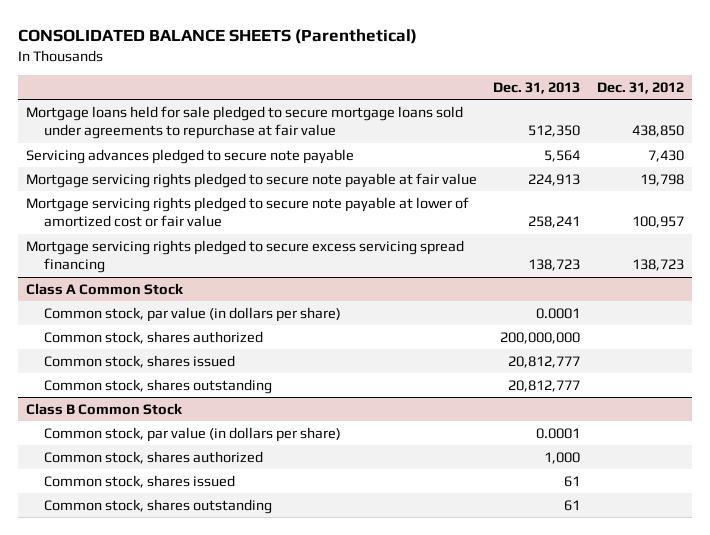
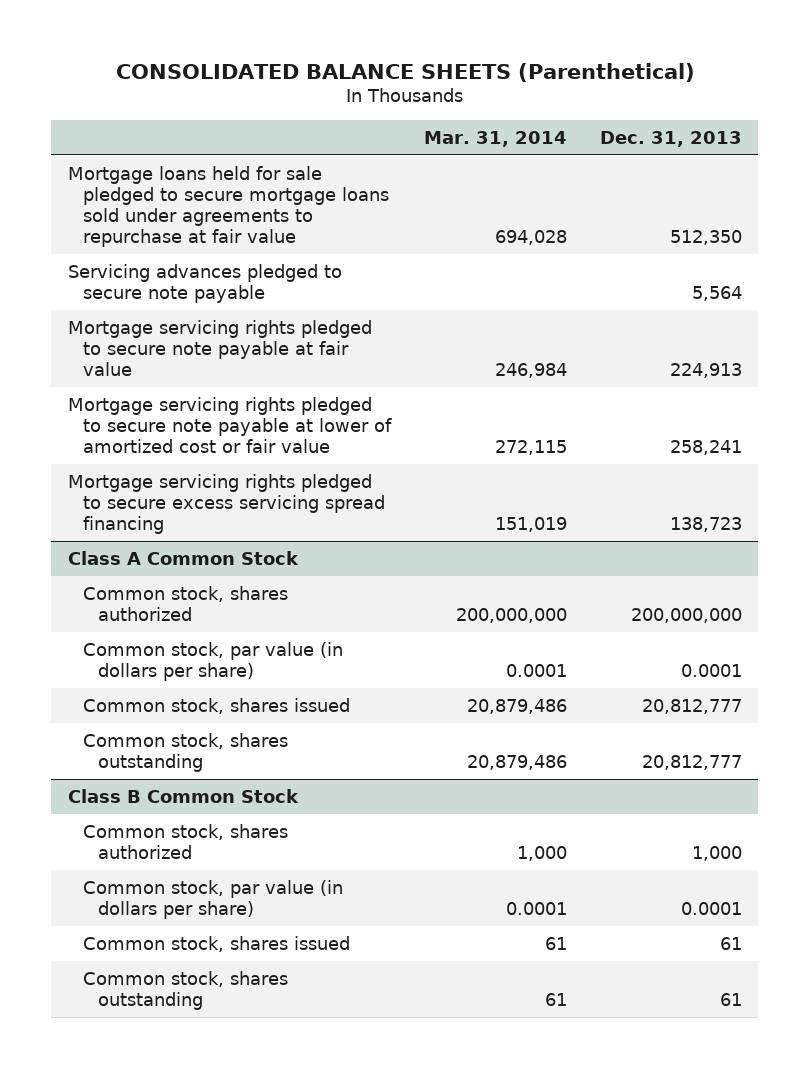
[596,82,684,95] Dec. 31, 2012 -> none
none -> [423,130,567,147] Mar. 31, 2014
[44,306,342,322] Common stock, par value (in dollars per share) -> [82,641,343,681] Common stock, par value (in dollars per share)
[44,426,342,442] Common stock, par value (in dollars per share) -> [82,879,343,919] Common stock, par value (in dollars per share)

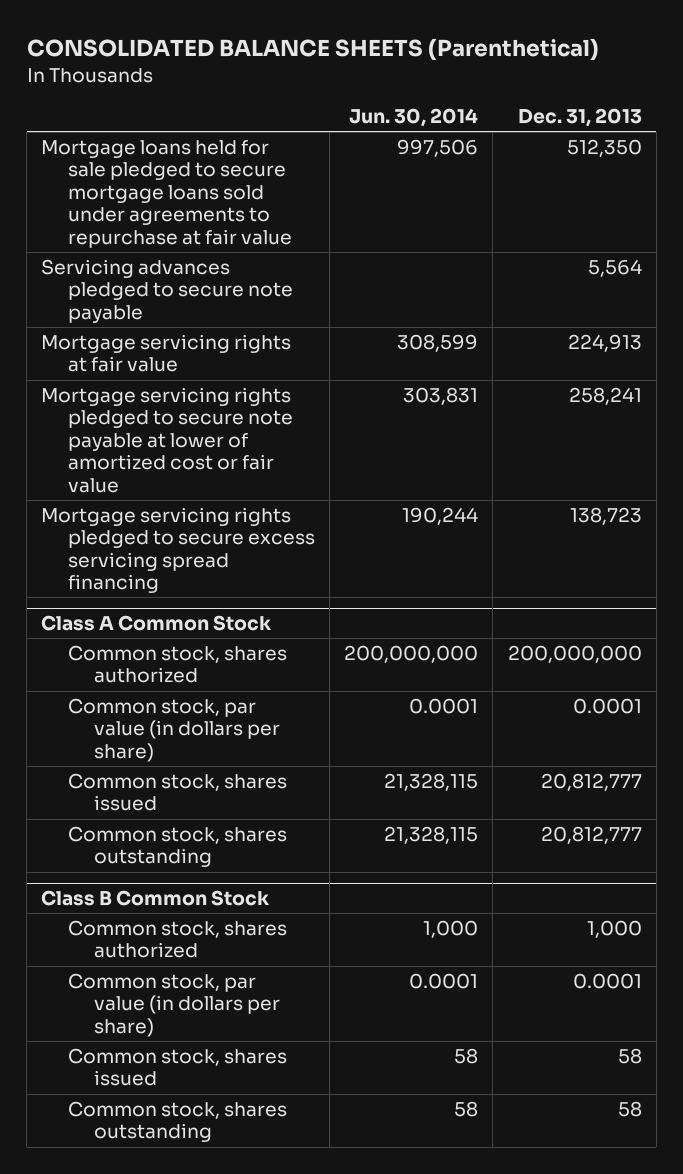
[423,130,567,147] Mar. 31, 2014 -> none
none -> [349,108,479,128] Jun. 30, 2014
[67,319,372,376] Mortgage servicing rights pledged to secure note payable at fair value -> [41,334,292,373] Mortgage servicing rights at fair value
[719,936,742,950] 61 -> [617,1048,642,1065] 58
[719,992,742,1006] 61 -> [617,1101,642,1118] 58

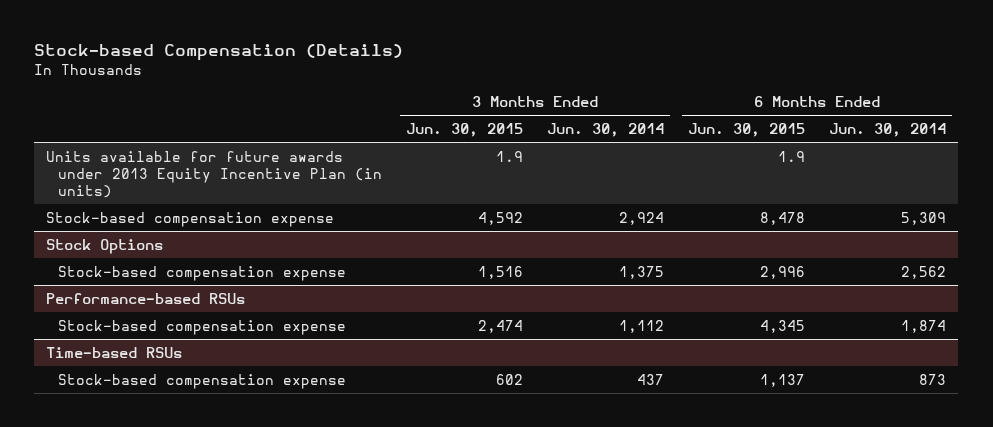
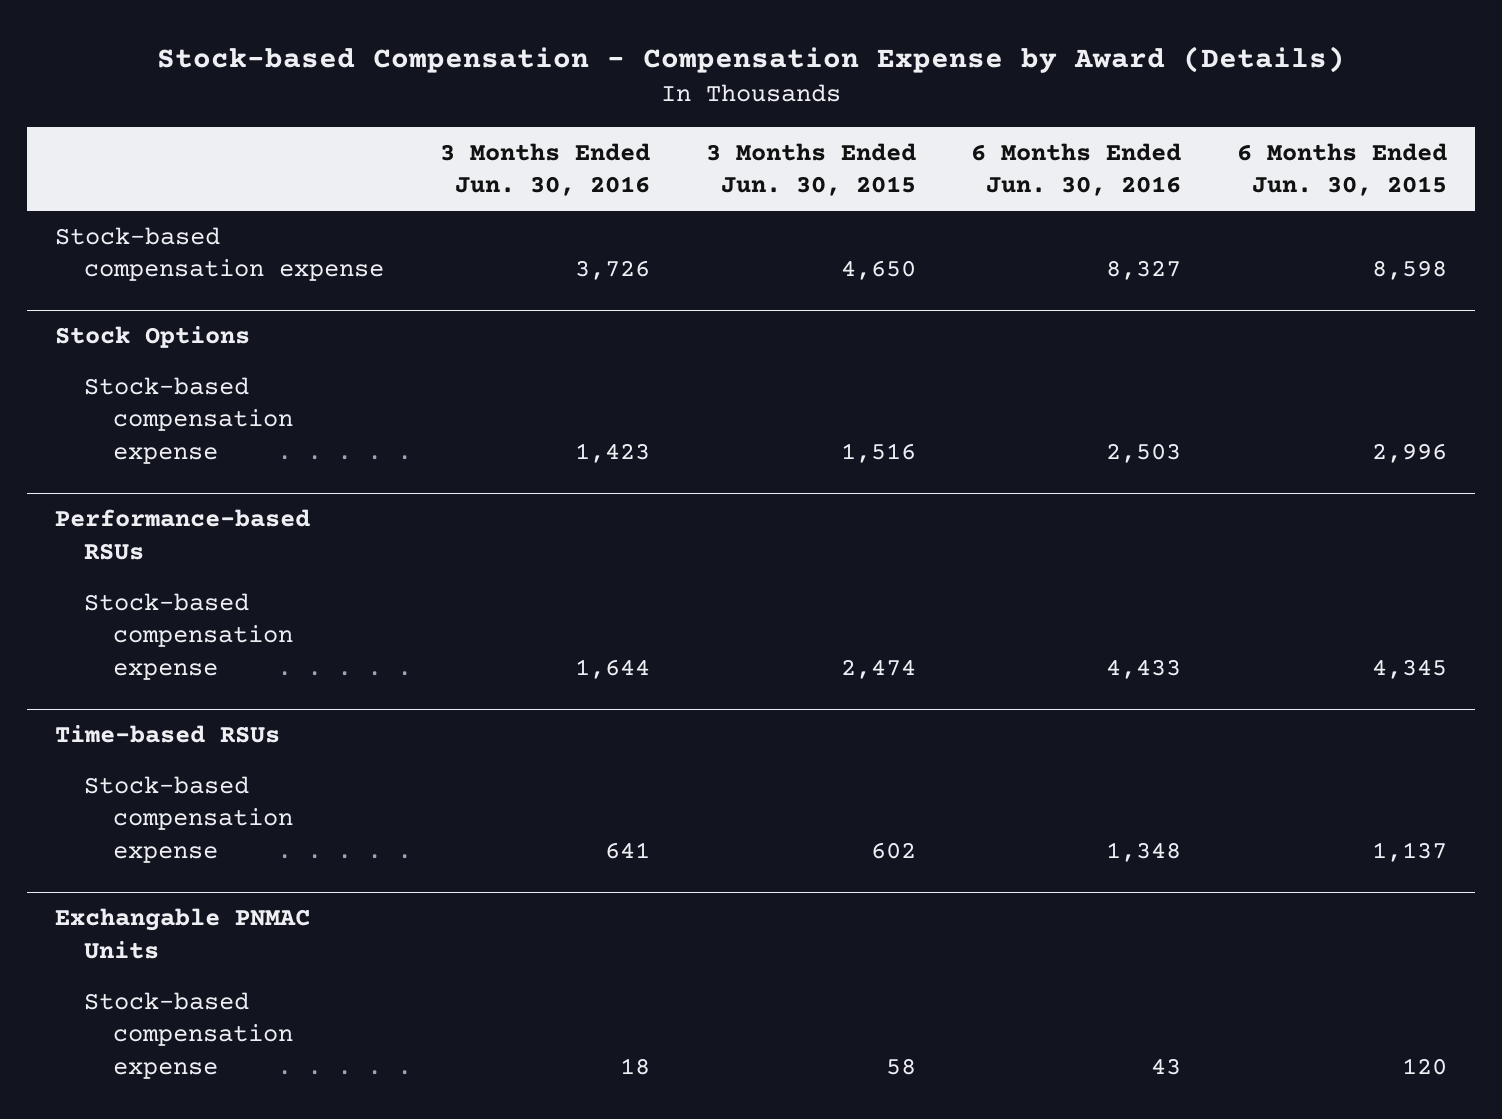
[34,43,404,61] Stock-based Compensation (Details) -> [156,45,1345,73] Stock-based Compensation - Compensation Expense by Award (Details)
[547,123,665,138] Jun. 30, 2014 -> none
[829,123,947,138] Jun. 30, 2014 -> none
none -> [439,142,650,197] 3 Months Ended Jun. 30, 2016
none -> [971,142,1182,197] 6 Months Ended Jun. 30, 2016
[46,150,382,199] Units available for future awards under 2013 Equity Incentive Plan (in units) -> none
[477,211,523,225] 4,592 -> [840,260,916,281] 4,650
[760,211,806,225] 8,478 -> [1372,260,1448,281] 8,598
none -> [54,908,310,959] Exchangable PNMAC Units
none -> [84,991,294,1079] Stock-based compensation expense

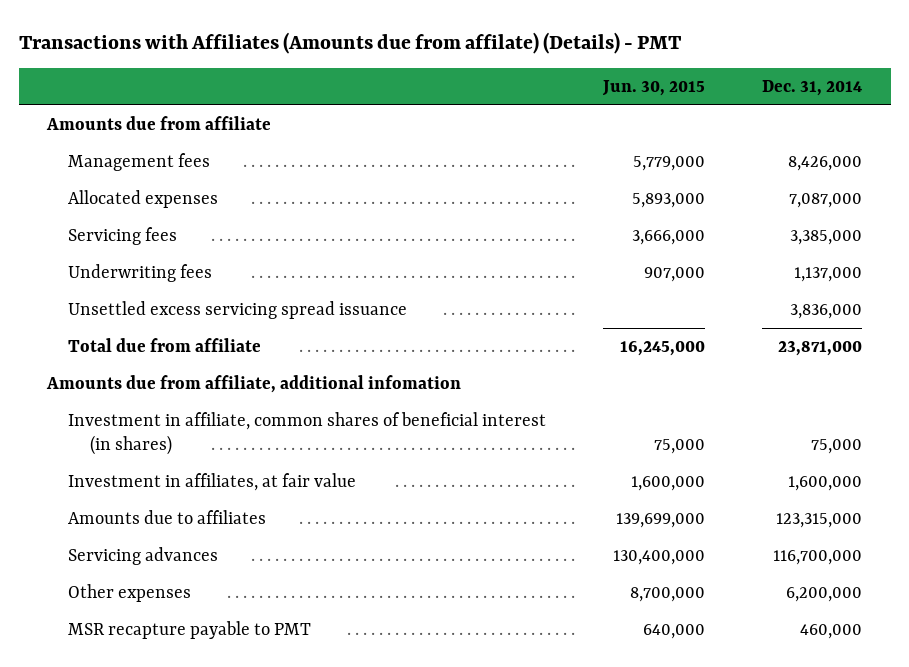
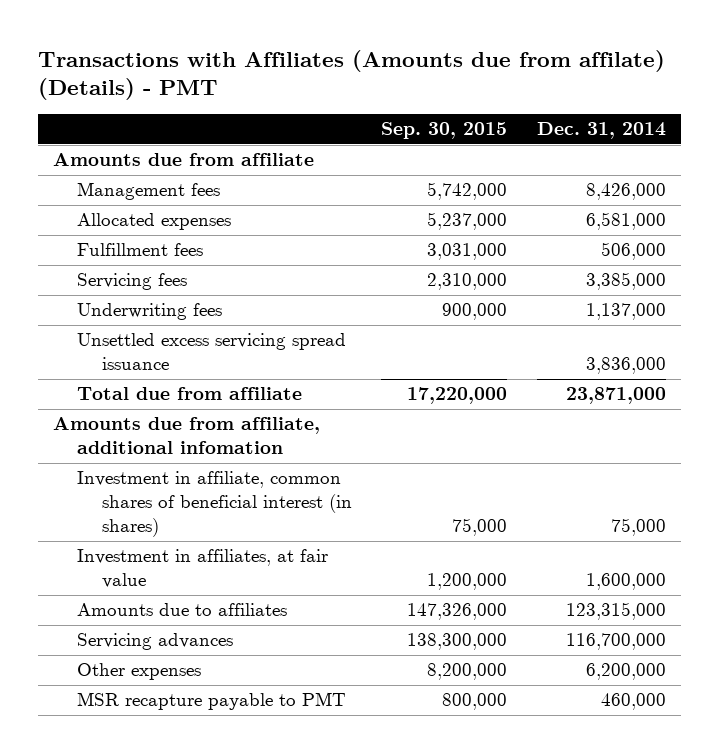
[602,79,706,96] Jun. 30, 2015 -> none
none -> [381,122,508,140] Sep. 30, 2015
[789,193,863,209] 7,087,000 -> [585,212,666,231] 6,581,000
none -> [77,243,204,257] Fulfillment fees

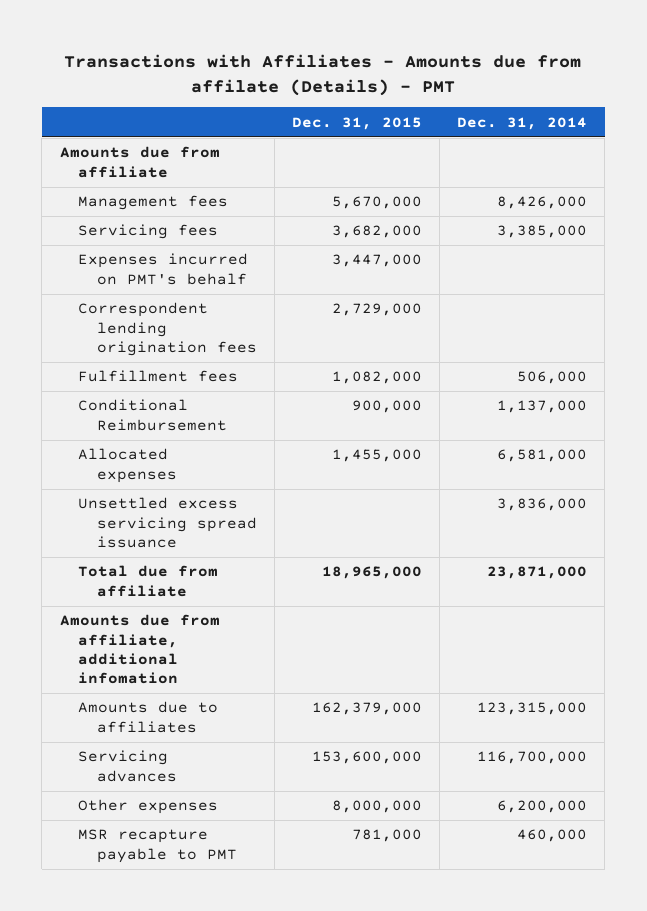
[37,49,665,101] Transactions with Affiliates (Amounts due from affilate) (Details) - PMT -> [64,53,582,96] Transactions with Affiliates - Amounts due from affilate (Details) - PMT
[381,122,508,140] Sep. 30, 2015 -> none
none -> [292,116,423,130] Dec. 31, 2015
none -> [78,253,249,285] Expenses incurred on PMT's behalf
none -> [78,302,257,357] Correspondent lending origination fees
[77,243,204,257] Fulfillment fees -> [78,370,239,383] Fulfillment fees
[77,303,223,321] Underwriting fees -> [78,399,227,431] Conditional Reimbursement
[77,213,232,231] Allocated expenses -> [78,448,177,483] Allocated expenses
[77,471,352,538] Investment in affiliate, common shares of beneficial interest (in shares) -> none
[77,549,329,589] Investment in affiliates, at fair value -> none

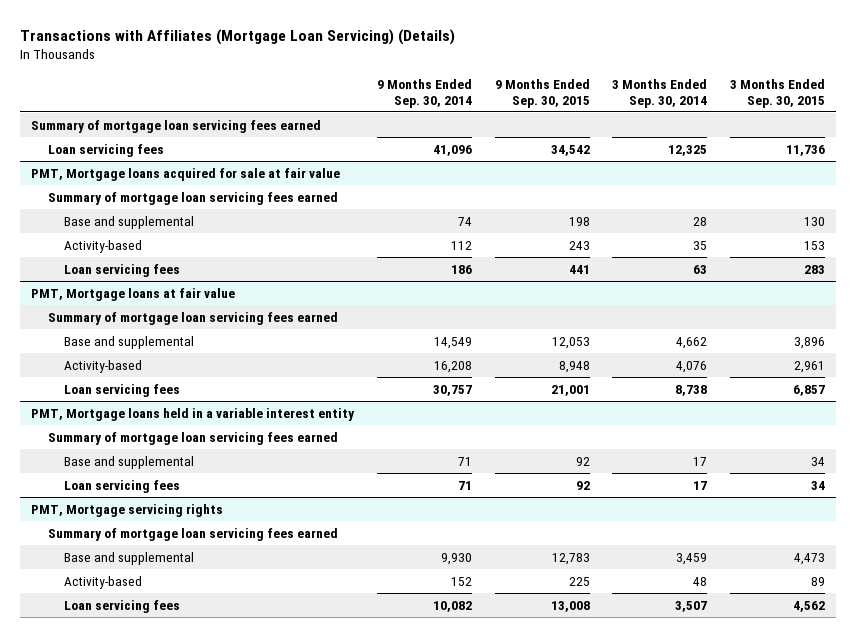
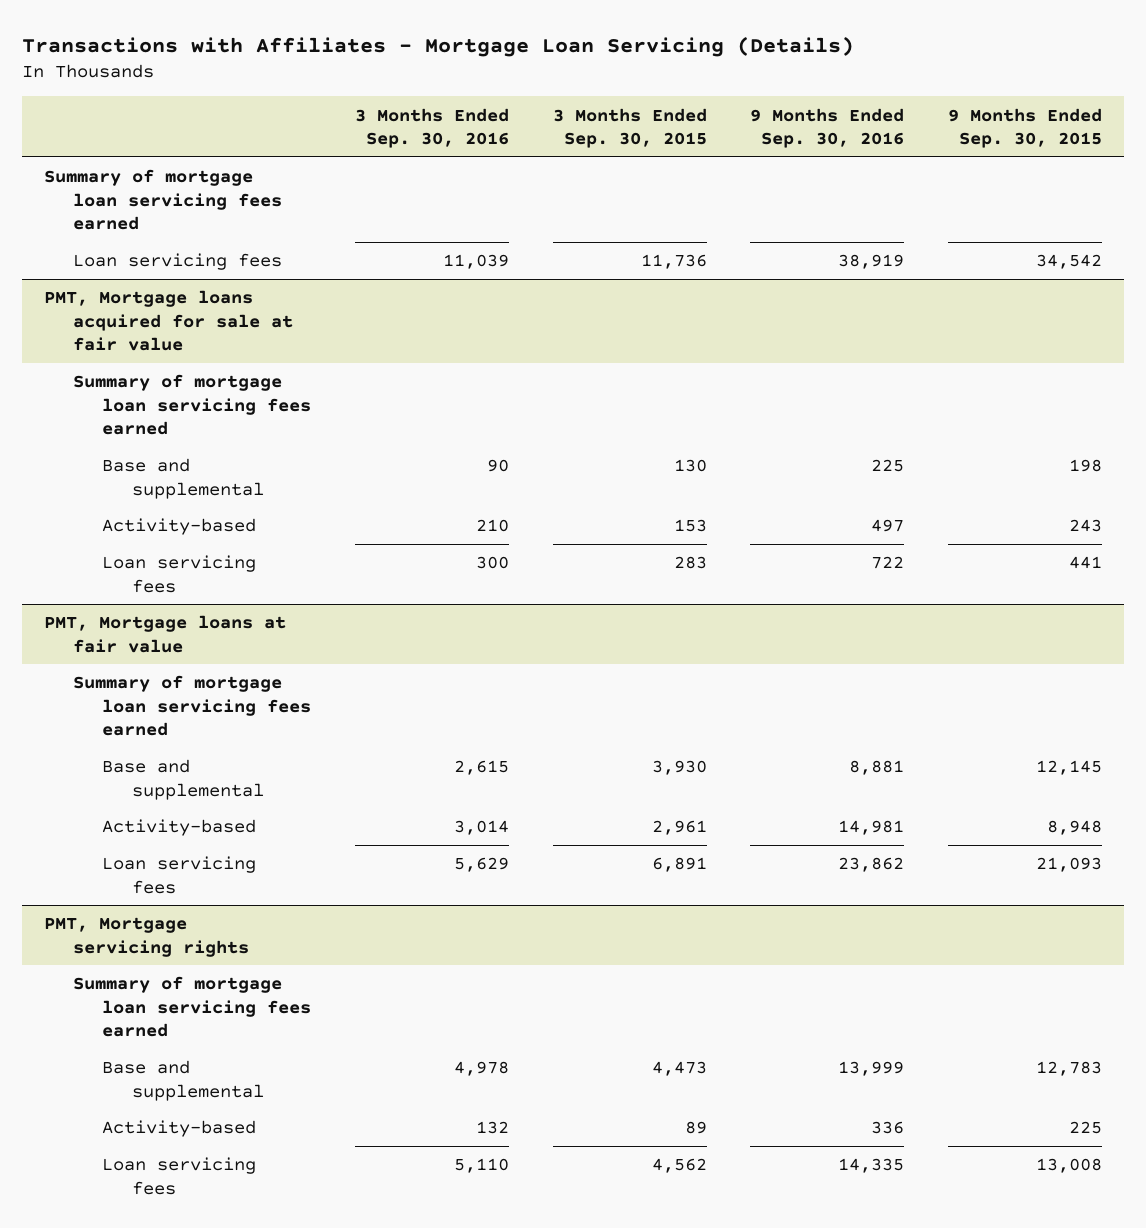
[20,28,456,45] Transactions with Affiliates (Mortgage Loan Servicing) (Details) -> [22,35,855,57] Transactions with Affiliates - Mortgage Loan Servicing (Details)
[377,78,473,108] 9 Months Ended Sep. 30, 2014 -> none
[612,78,708,108] 3 Months Ended Sep. 30, 2014 -> none
none -> [355,107,510,149] 3 Months Ended Sep. 30, 2016
none -> [750,107,905,149] 9 Months Ended Sep. 30, 2016
[551,336,590,349] 12,053 -> [1036,760,1103,776] 12,145
[793,336,825,349] 3,896 -> [651,760,707,776] 3,930
[31,407,356,421] PMT, Mortgage loans held in a variable interest entity -> none
[47,431,338,445] Summary of mortgage loan servicing fees earned -> none
[64,455,195,469] Base and supplemental -> none
[64,479,181,493] Loan servicing fees -> none
[550,384,590,396] 21,001 -> [1036,857,1103,873] 21,093
[792,384,825,396] 6,857 -> [651,857,707,873] 6,891

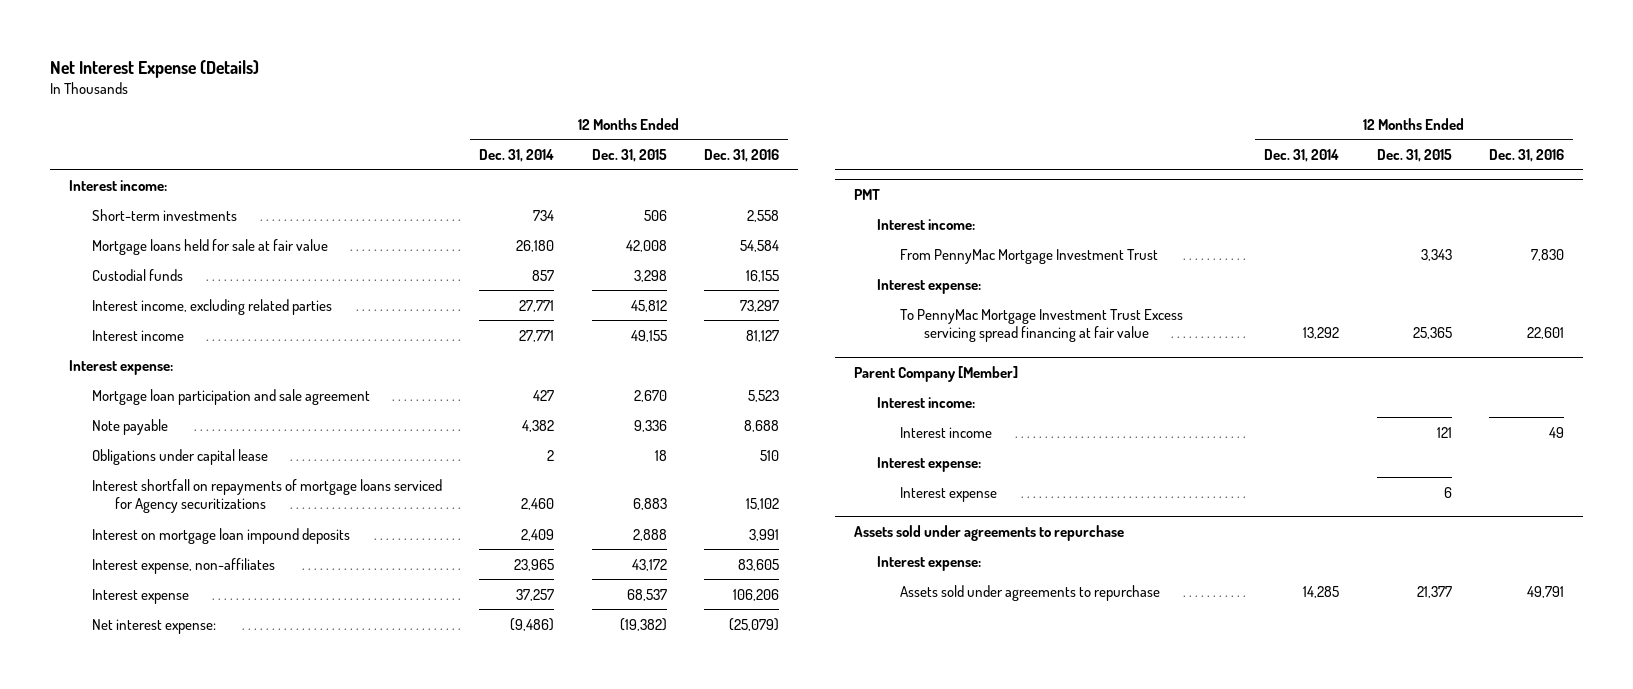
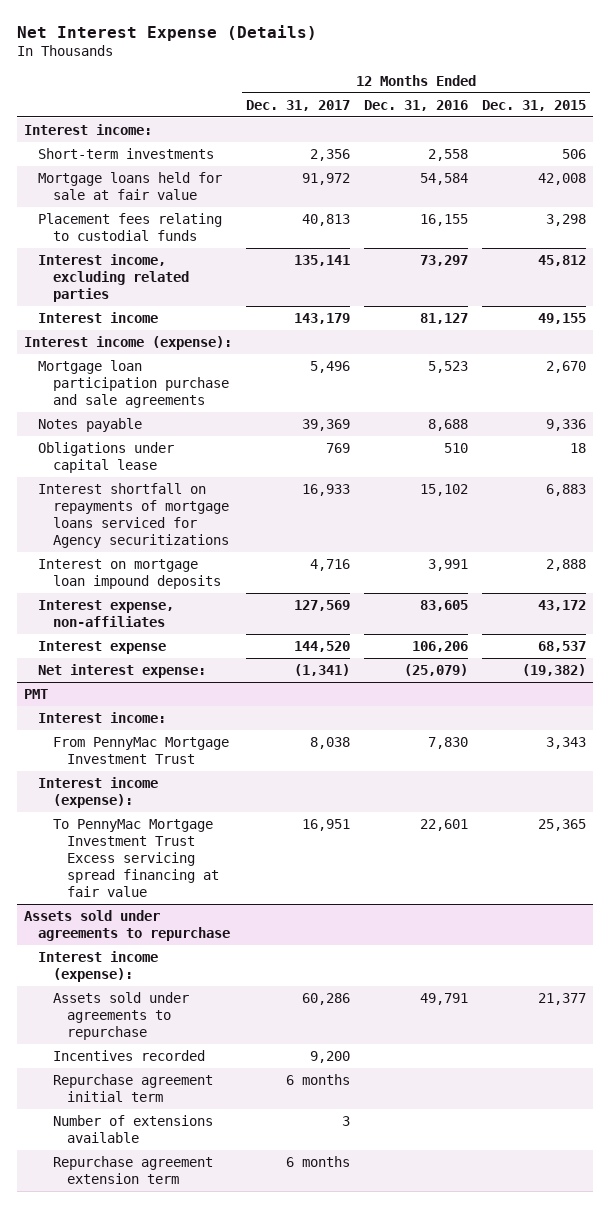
[479,148,555,162] Dec. 31, 2014 -> none
none -> [245,99,350,111] Dec. 31, 2017
[92,268,184,281] Custodial funds -> [38,212,223,241] Placement fees relating to custodial funds
[68,359,173,375] Interest expense: -> [23,335,232,350] Interest income (expense):
[92,388,371,405] Mortgage loan participation and sale agreement -> [38,359,229,409] Mortgage loan participation purchase and sale agreements
[92,418,169,435] Note payable -> [38,417,143,432] Notes payable
[877,278,982,294] Interest expense: -> [38,776,159,808] Interest income (expense):
[853,365,1018,382] Parent Company [Member] -> none
[877,396,976,408] Interest income: -> none
[900,426,993,438] Interest income -> none
[877,456,982,472] Interest expense: -> none
[900,486,998,502] Interest expense -> none
[877,555,982,571] Interest expense: -> [38,950,159,982] Interest income (expense):
none -> [52,1049,205,1061] Incentives recorded
none -> [52,1073,213,1102] Repurchase agreement initial term
none -> [52,1114,213,1143] Number of extensions available
none -> [52,1155,213,1184] Repurchase agreement extension term

